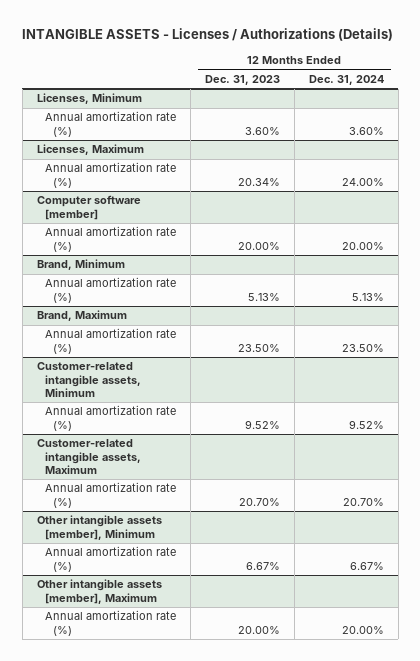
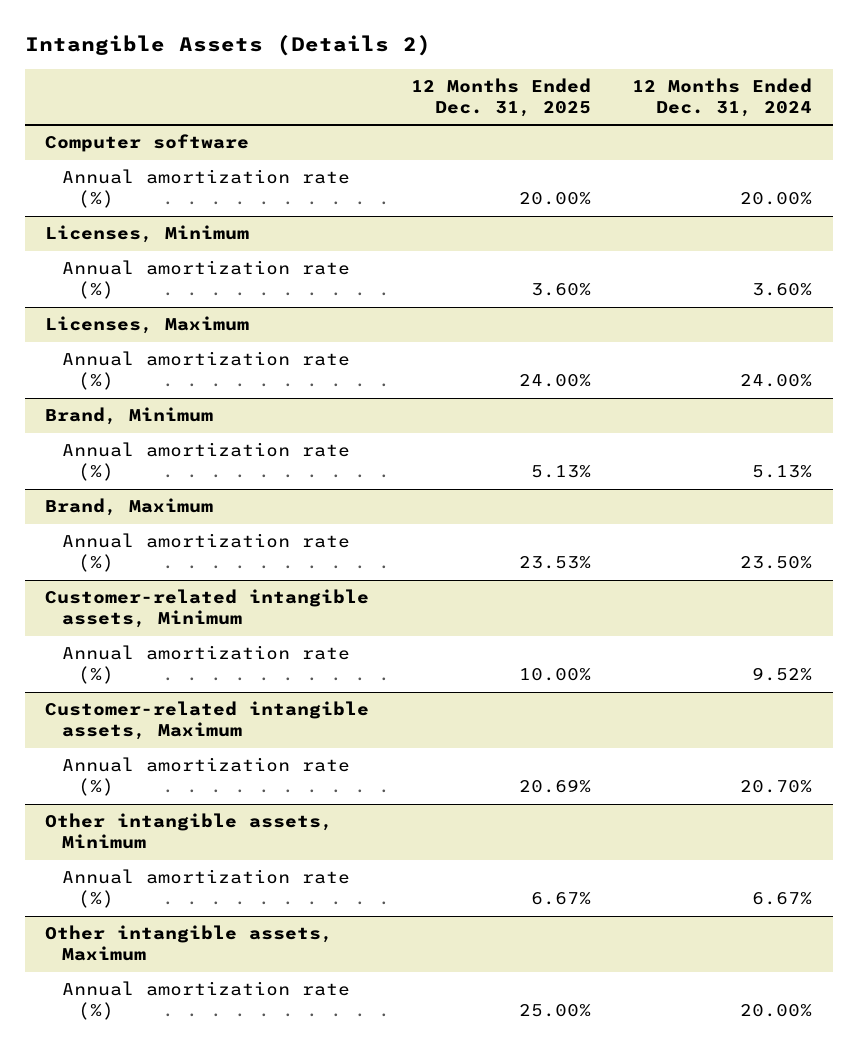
[22,28,394,42] INTANGIBLE ASSETS - Licenses / Authorizations (Details) -> [24,35,431,57] Intangible Assets (Details 2)
[204,74,280,85] Dec. 31, 2023 -> none
none -> [410,77,591,117] 12 Months Ended Dec. 31, 2025
none -> [45,134,250,153] Computer software
none -> [61,169,350,209] Annual amortization rate (%)
[36,195,141,220] Computer software [member] -> none
[45,226,177,252] Annual amortization rate (%) -> none
[36,515,162,540] Other intangible assets [member], Minimum -> [45,813,334,850] Other intangible assets, Minimum
[36,579,162,604] Other intangible assets [member], Maximum -> [45,925,334,962] Other intangible assets, Maximum

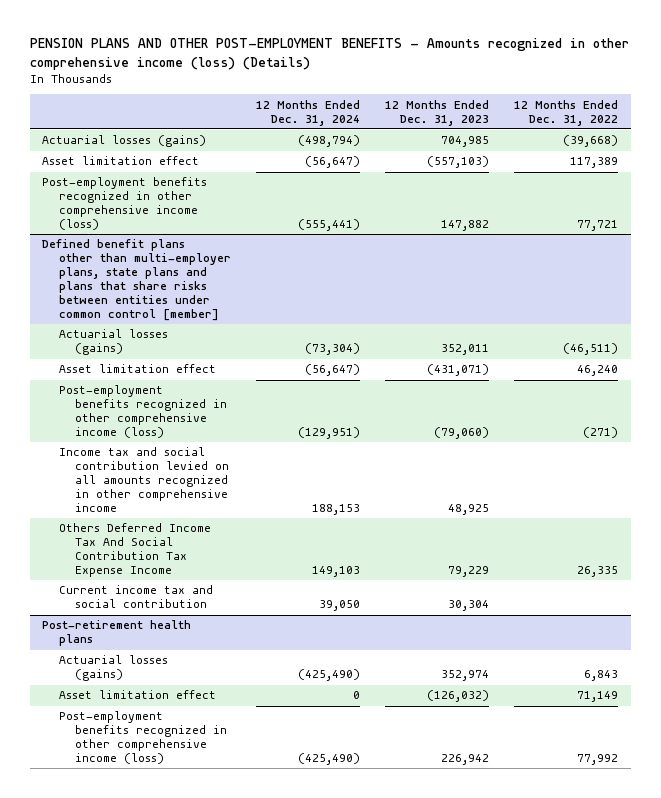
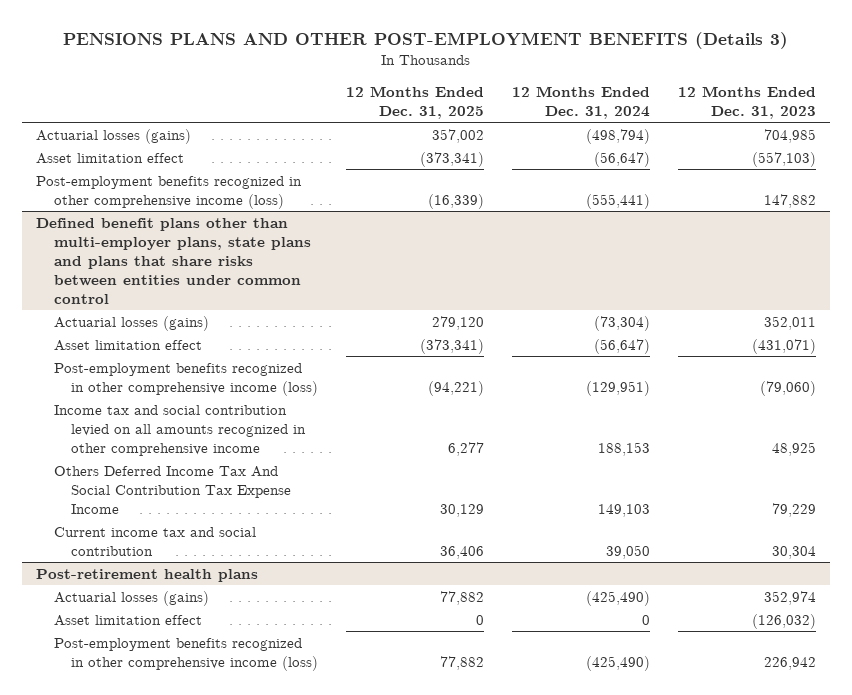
[29,38,629,70] PENSION PLANS AND OTHER POST-EMPLOYMENT BENEFITS - Amounts recognized in other comprehensive income (loss) (Details) -> [62,32,788,50] PENSIONS PLANS AND OTHER POST-EMPLOYMENT BENEFITS (Details 3)
[514,99,619,126] 12 Months Ended Dec. 31, 2022 -> none
none -> [346,85,485,119] 12 Months Ended Dec. 31, 2025
[42,239,231,322] Defined benefit plans other than multi-employer plans, state plans and plans that share risks between entities under common control [member] -> [35,217,311,304] Defined benefit plans other than multi-employer plans, state plans and plans that share risks between entities under common control

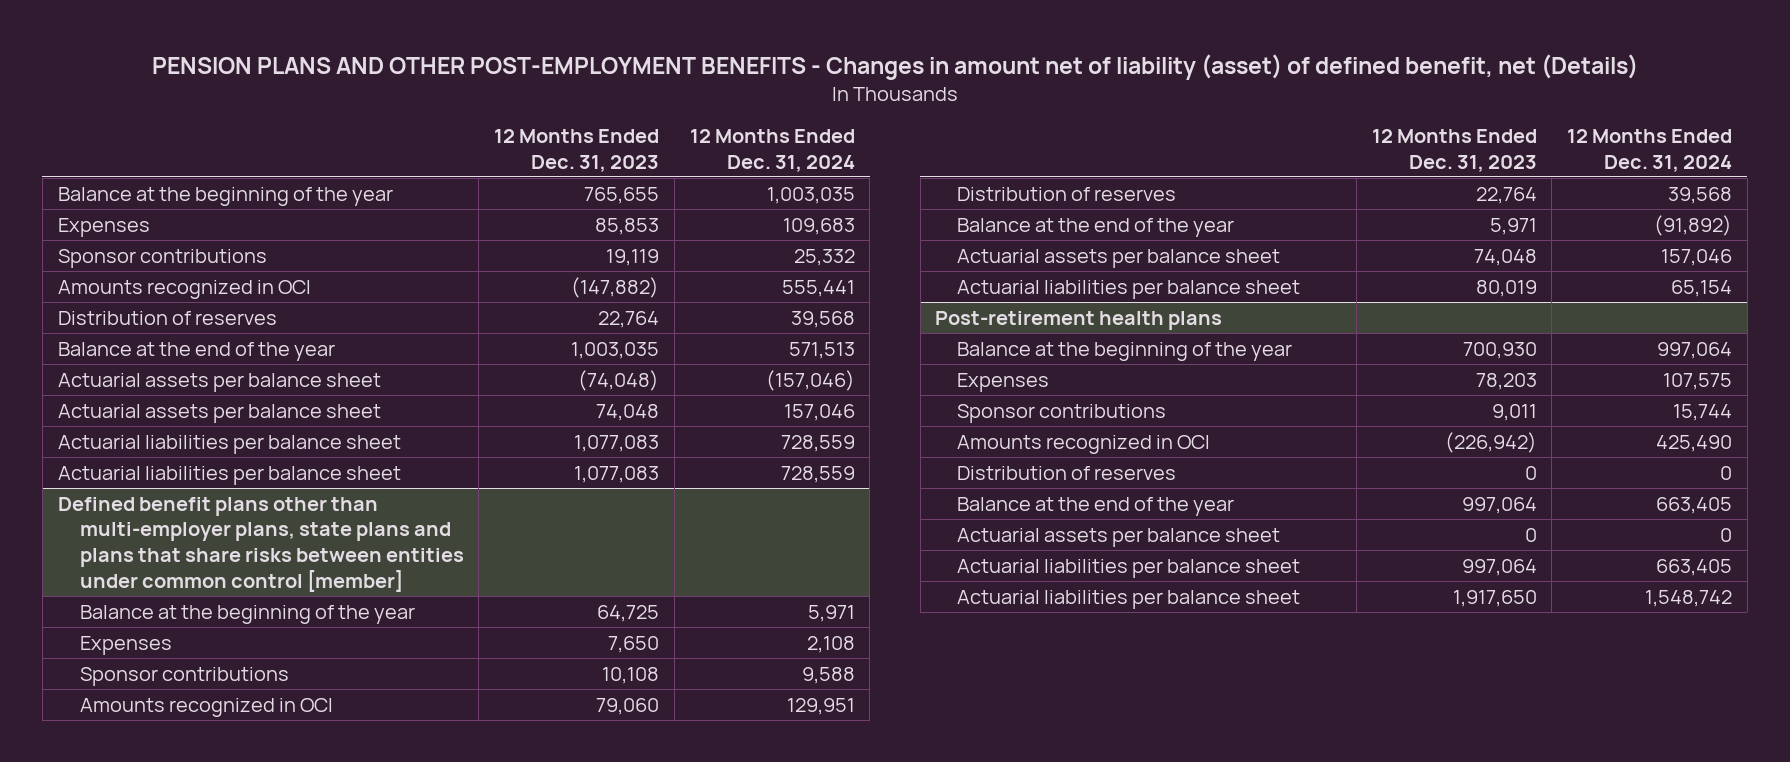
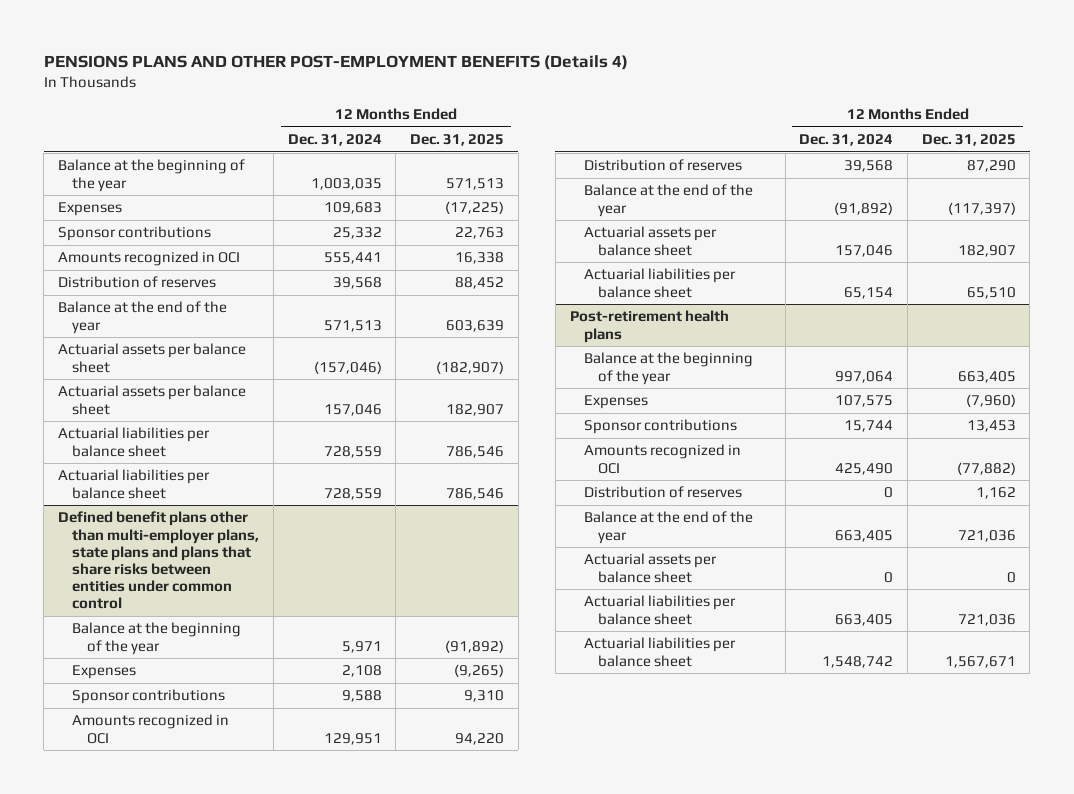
[151,53,1638,80] PENSION PLANS AND OTHER POST-EMPLOYMENT BENEFITS - Changes in amount net of liability (asset) of defined benefit, net (Details) -> [43,54,628,70] PENSIONS PLANS AND OTHER POST-EMPLOYMENT BENEFITS (Details 4)
[494,129,660,173] 12 Months Ended Dec. 31, 2023 -> none
none -> [410,134,505,147] Dec. 31, 2025
[57,496,464,592] Defined benefit plans other than multi-employer plans, state plans and plans that share risks between entities under common control [member] -> [57,511,260,609] Defined benefit plans other than multi-employer plans, state plans and plans that share risks between entities under common control

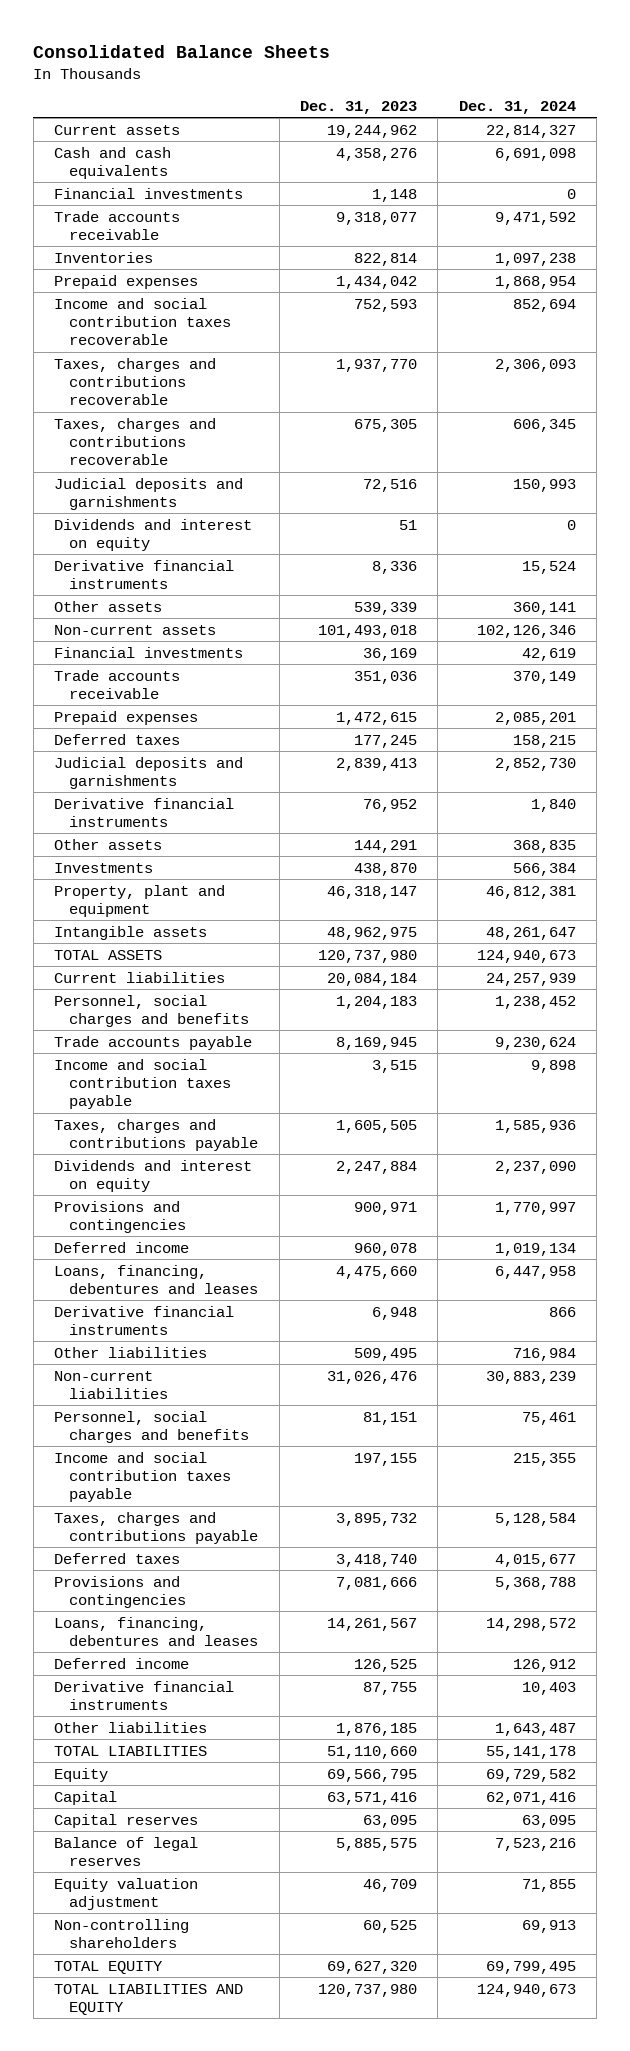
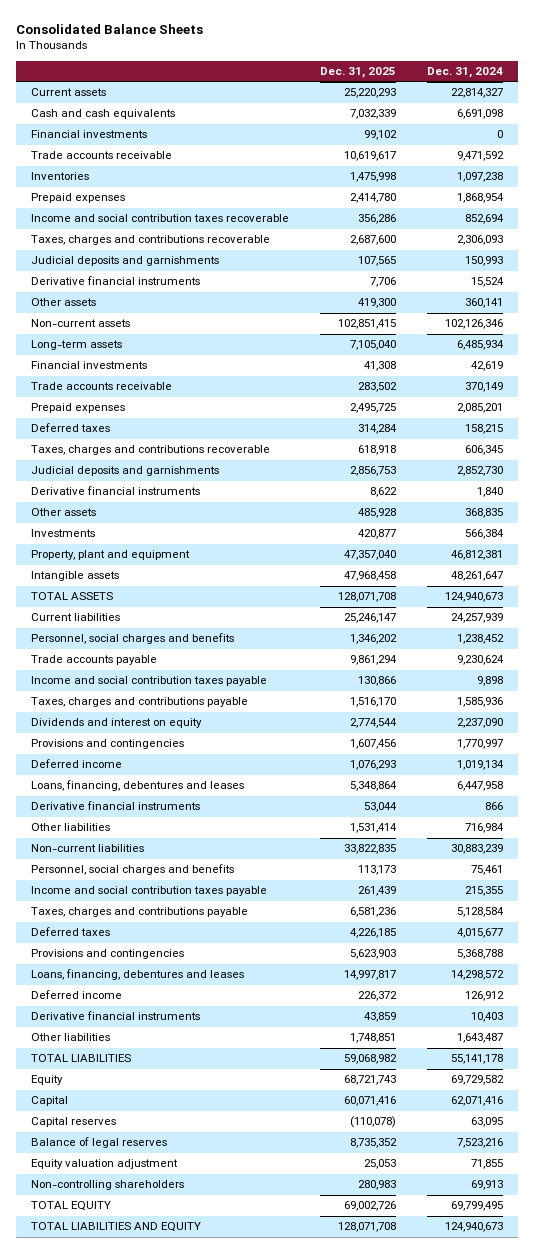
[300,100,418,114] Dec. 31, 2023 -> none
none -> [320,67,397,79] Dec. 31, 2025
[54,518,253,551] Dividends and interest on equity -> none
none -> [31,340,123,351] Long-term assets
[54,417,217,466] Taxes, charges and contributions recoverable -> [31,445,271,456] Taxes, charges and contributions recoverable

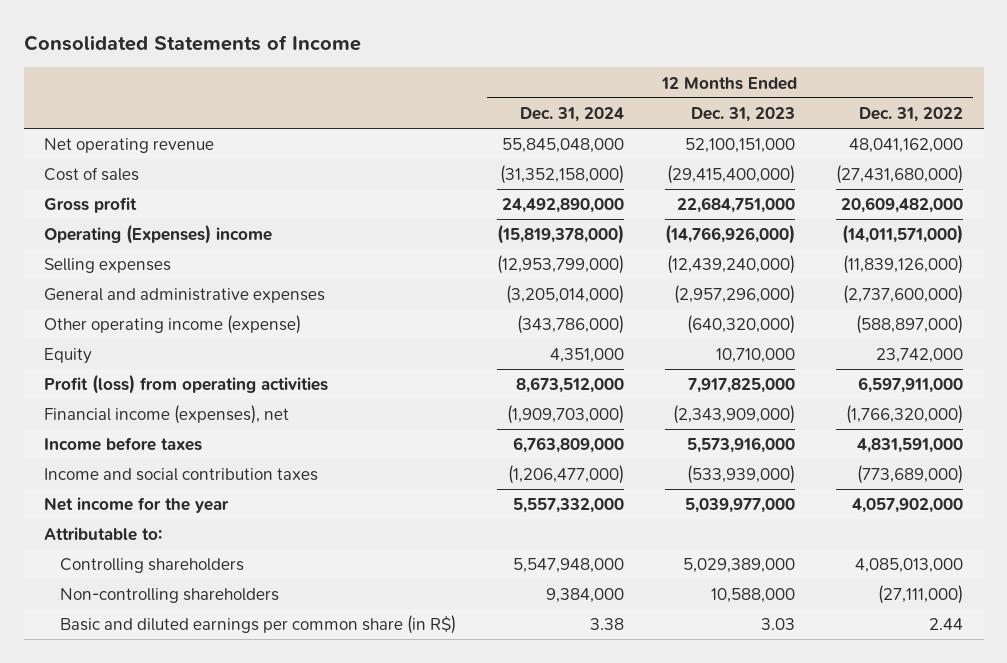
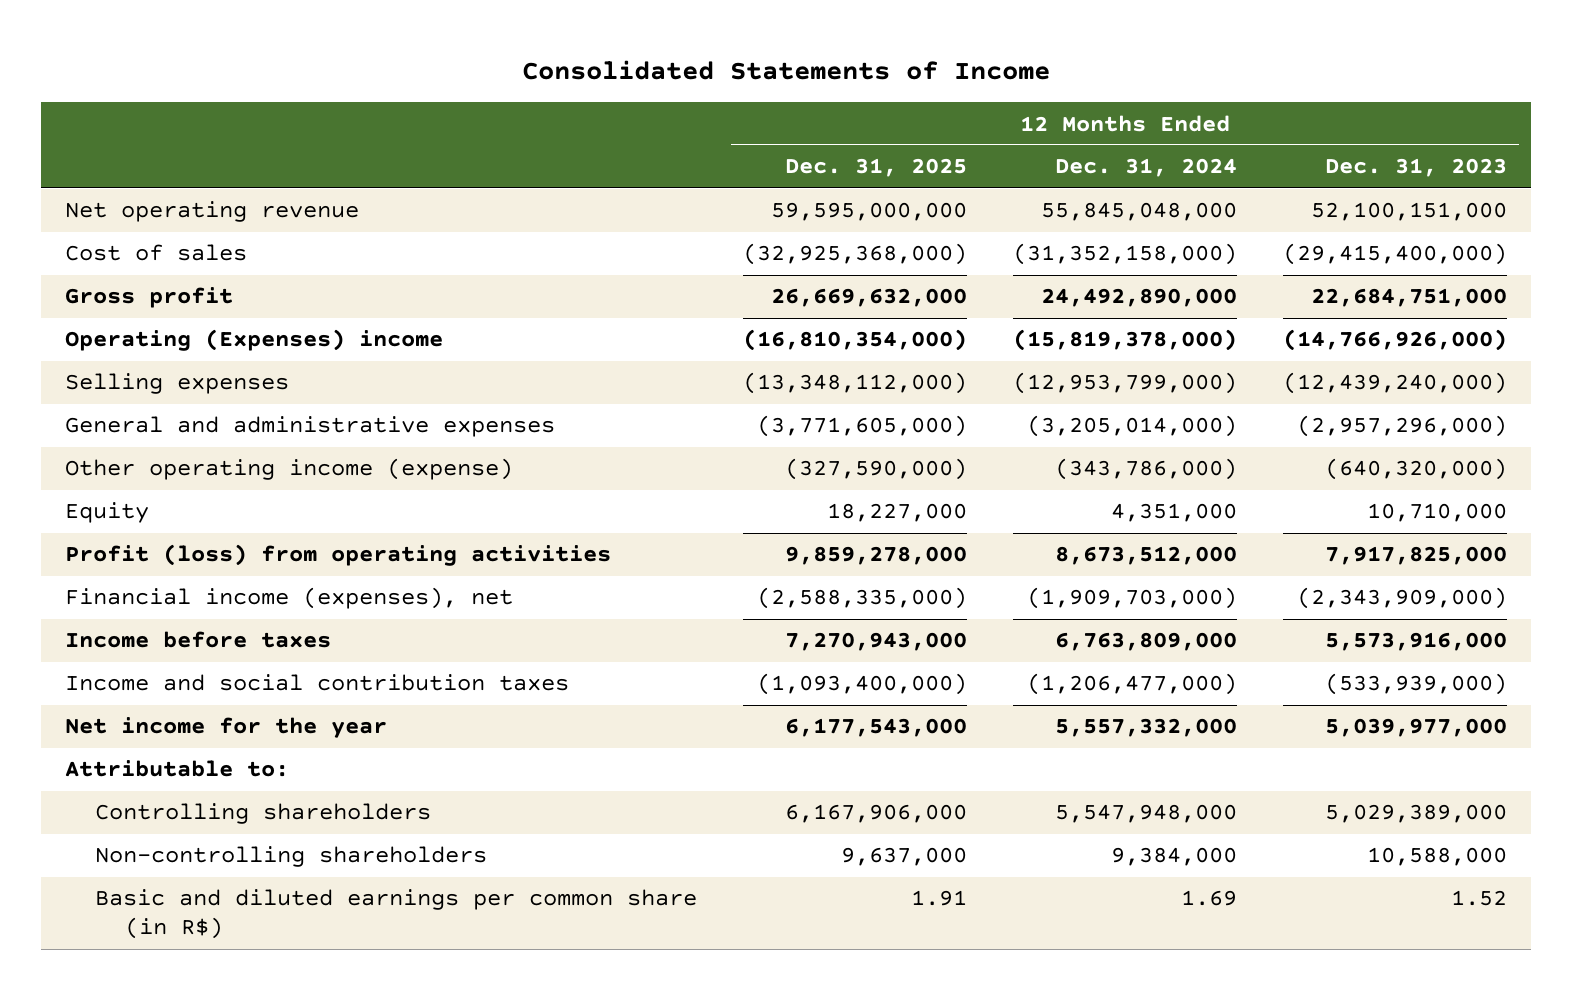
[859,106,964,122] Dec. 31, 2022 -> none
none -> [784,158,967,178] Dec. 31, 2025
[590,618,625,631] 3.38 -> [1181,890,1238,907] 1.69
[761,618,796,631] 3.03 -> [1451,890,1508,907] 1.52

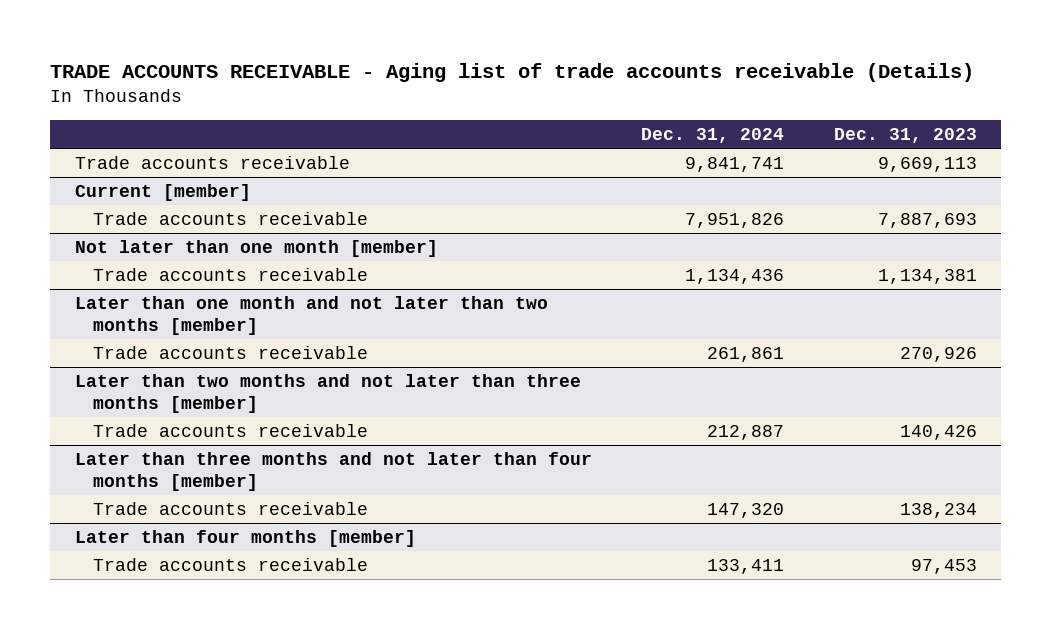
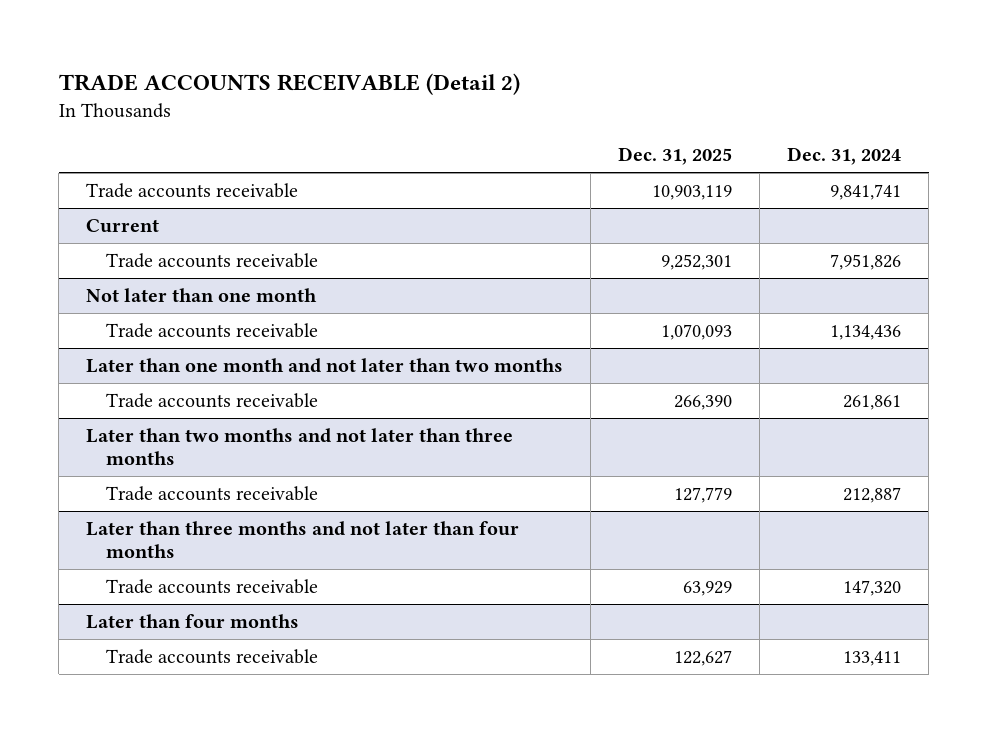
[49,62,974,82] TRADE ACCOUNTS RECEIVABLE - Aging list of trade accounts receivable (Details) -> [58,73,520,96] TRADE ACCOUNTS RECEIVABLE (Detail 2)
[833,128,977,144] Dec. 31, 2023 -> none
none -> [618,147,733,166] Dec. 31, 2025
[74,183,251,201] Current [member] -> [86,218,160,233] Current
[74,239,438,257] Not later than one month [member] -> [86,287,318,302] Not later than one month
[74,295,548,336] Later than one month and not later than two months [member] -> [86,357,564,373] Later than one month and not later than two months
[74,373,581,414] Later than two months and not later than three months [member] -> [86,427,514,466] Later than two months and not later than three months
[74,451,592,492] Later than three months and not later than four months [member] -> [86,520,520,559] Later than three months and not later than four months
[74,529,416,547] Later than four months [member] -> [86,613,300,629] Later than four months

